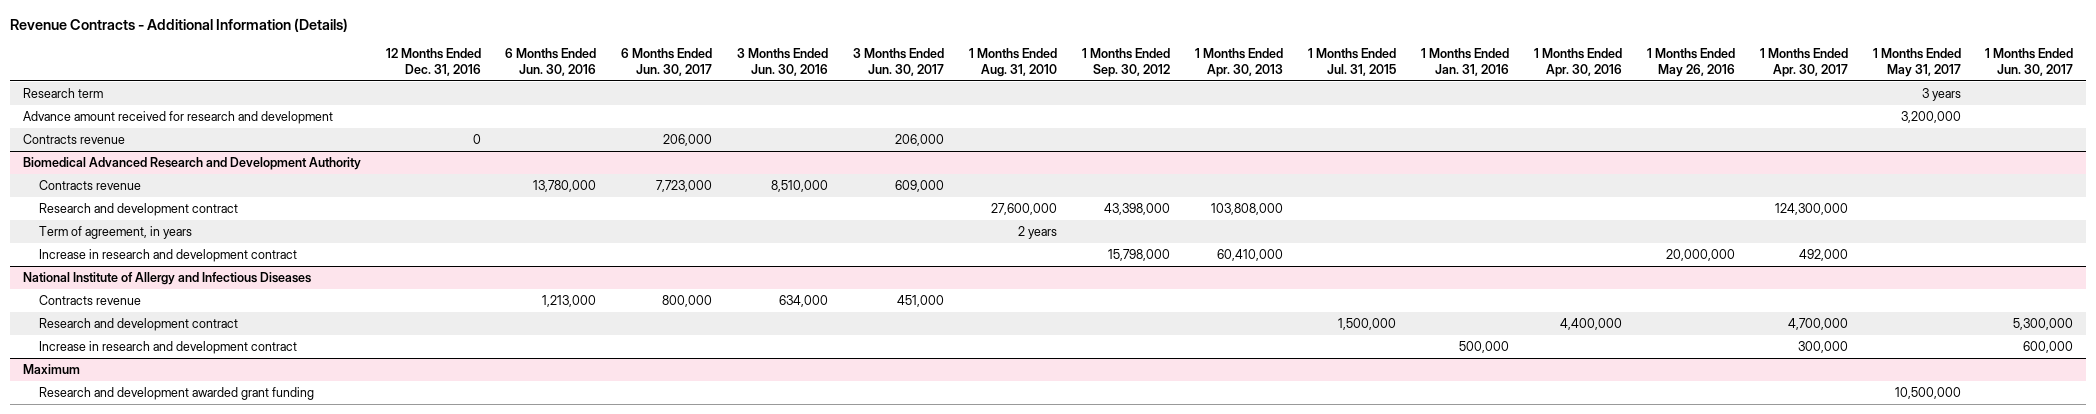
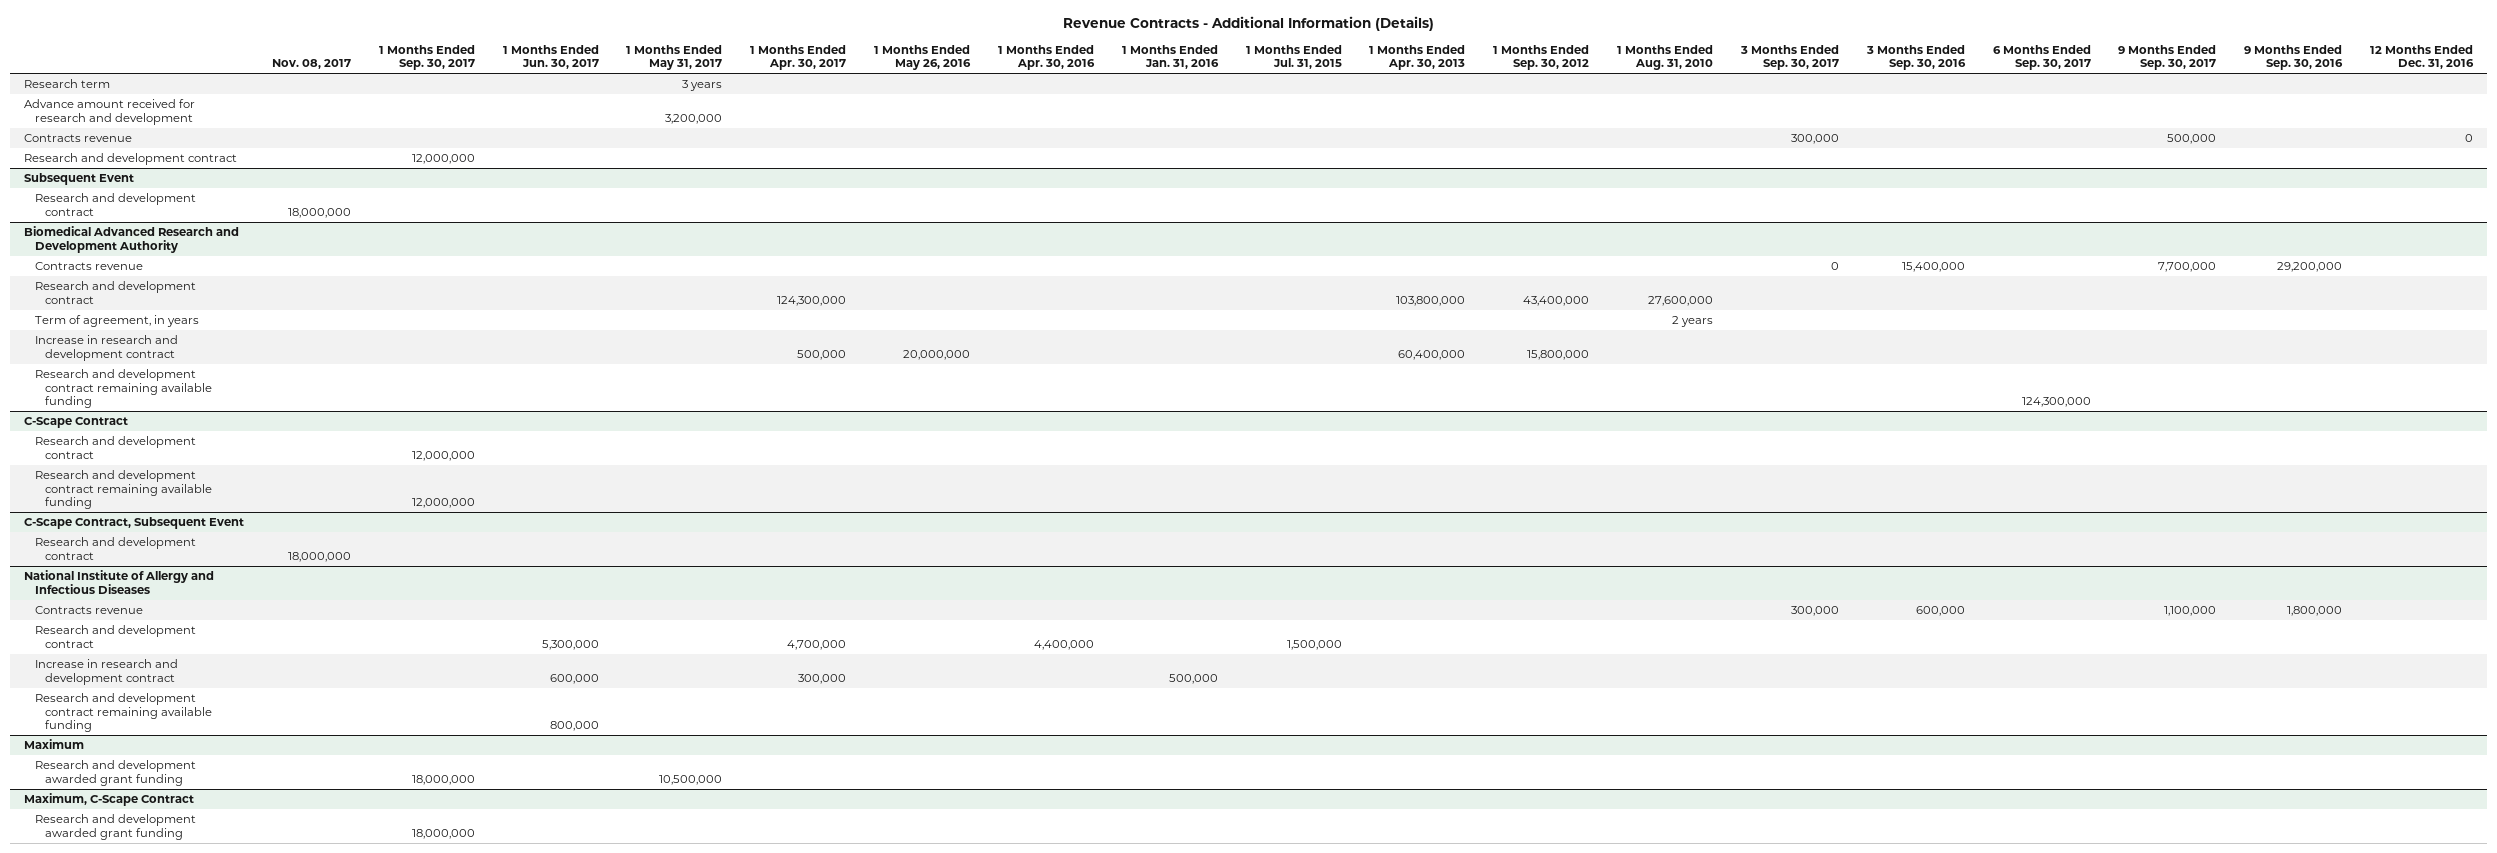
[505,48,597,76] 6 Months Ended Jun. 30, 2016 -> none
[621,48,713,76] 6 Months Ended Jun. 30, 2017 -> none
[737,48,829,76] 3 Months Ended Jun. 30, 2016 -> none
[853,48,945,76] 3 Months Ended Jun. 30, 2017 -> none
none -> [271,59,351,70] Nov. 08, 2017
none -> [378,44,475,71] 1 Months Ended Sep. 30, 2017
none -> [1739,44,1839,71] 3 Months Ended Sep. 30, 2017
none -> [1865,44,1966,71] 3 Months Ended Sep. 30, 2016
none -> [1992,44,2091,71] 6 Months Ended Sep. 30, 2017
none -> [2118,44,2217,71] 9 Months Ended Sep. 30, 2017
none -> [2244,44,2344,71] 9 Months Ended Sep. 30, 2016
none -> [24,153,238,166] Research and development contract
none -> [24,173,135,186] Subsequent Event
none -> [34,193,196,216] Research and development contract
[1104,202,1171,215] 43,398,000 -> [1523,295,1590,306] 43,400,000
[1210,202,1283,215] 103,808,000 -> [1396,295,1466,306] 103,800,000
[1108,248,1171,261] 15,798,000 -> [1527,349,1590,360] 15,800,000
[1216,248,1283,261] 60,410,000 -> [1398,349,1466,360] 60,400,000
[1798,248,1848,261] 492,000 -> [797,349,847,360] 500,000
none -> [34,369,213,409] Research and development contract remaining available funding
none -> [24,417,129,429] C-Scape Contract
none -> [34,436,196,459] Research and development contract
none -> [34,470,213,510] Research and development contract remaining available funding
none -> [24,517,245,530] C-Scape Contract, Subsequent Event
none -> [34,537,196,560] Research and development contract
none -> [34,693,213,733] Research and development contract remaining available funding
none -> [24,793,195,807] Maximum, C-Scape Contract
none -> [34,814,196,840] Research and development awarded grant funding

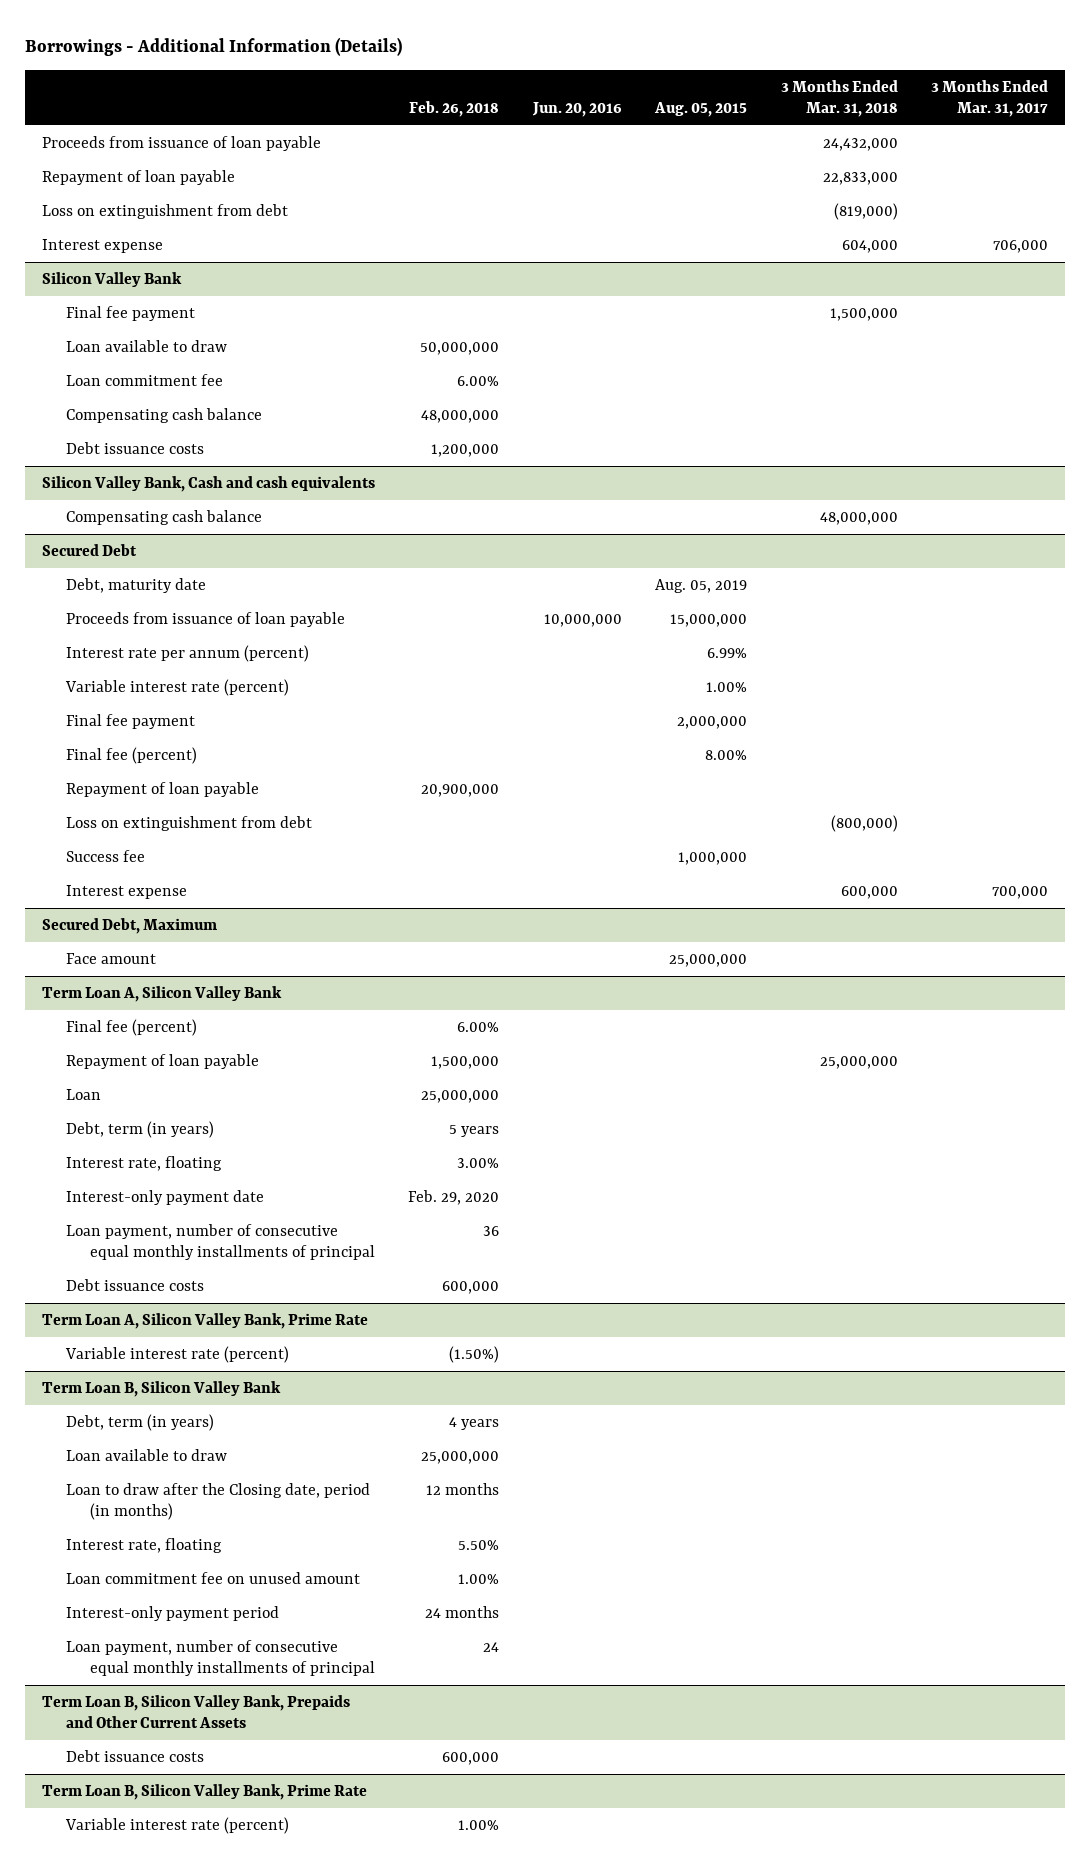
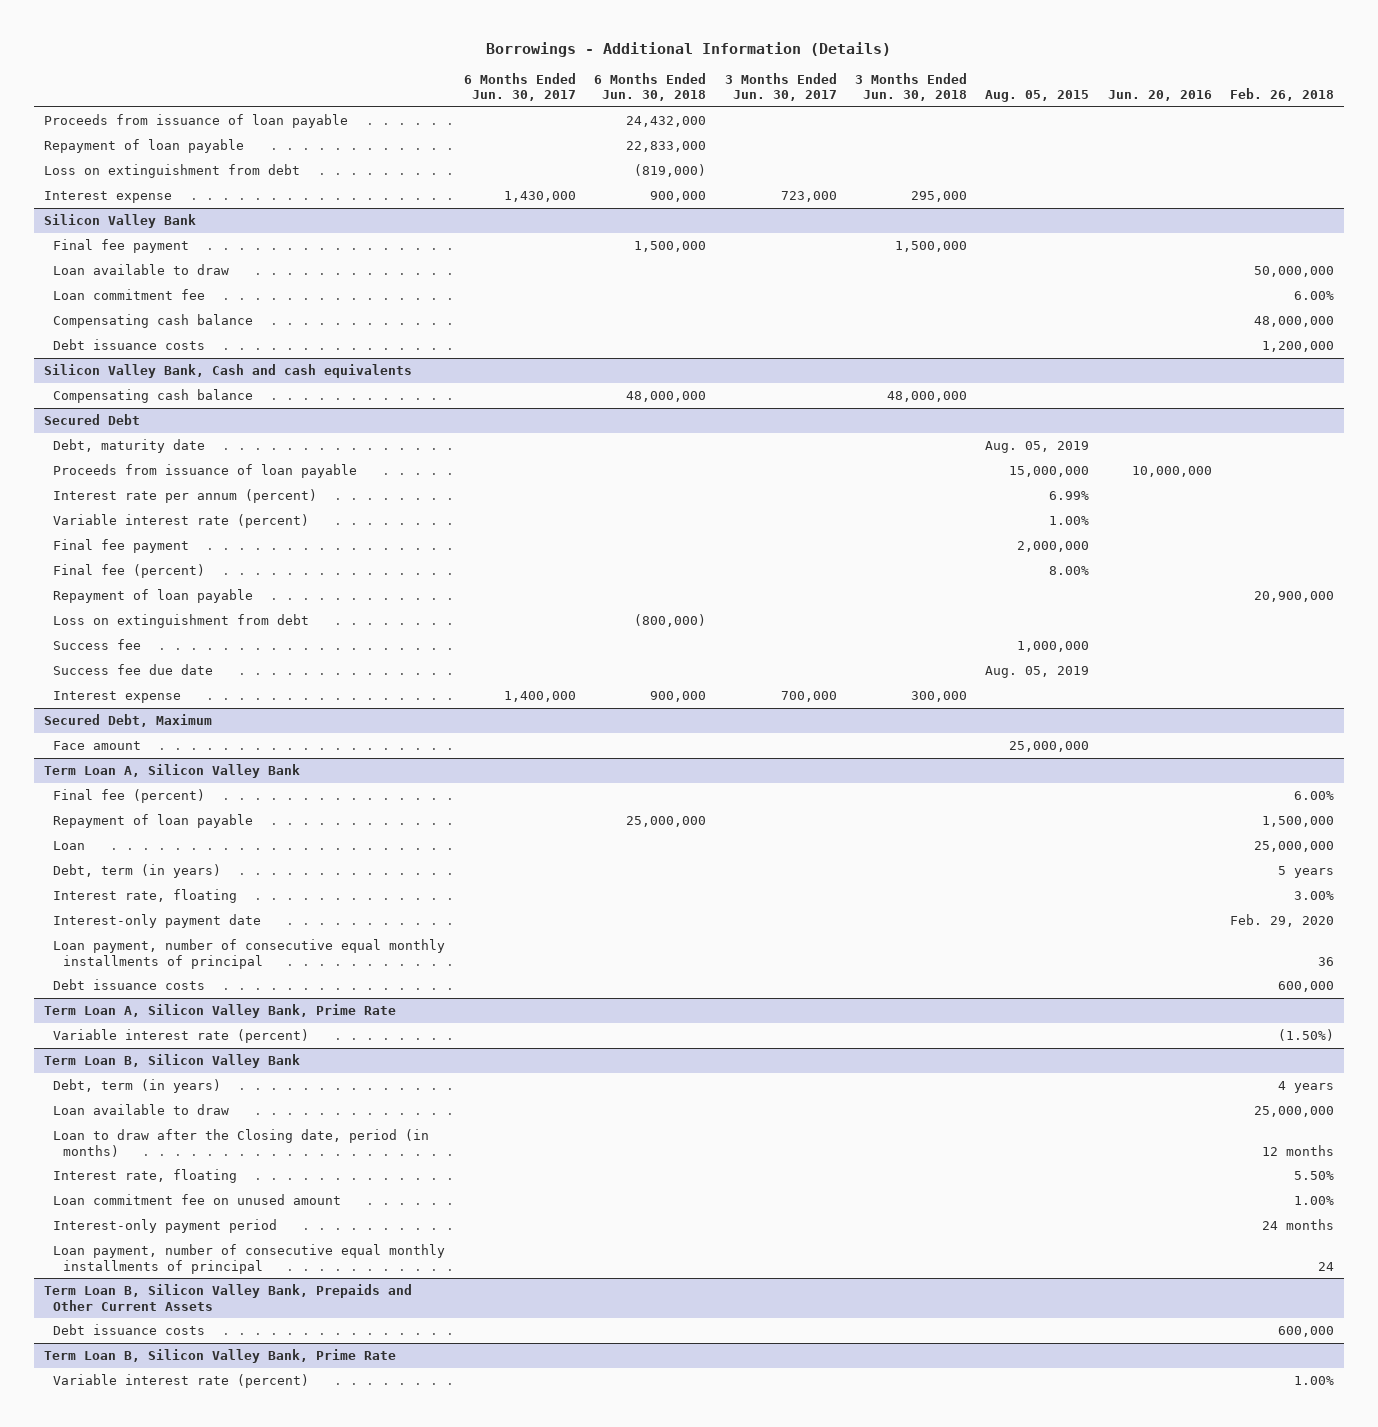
[780,79,898,117] 3 Months Ended Mar. 31, 2018 -> none
[930,79,1048,117] 3 Months Ended Mar. 31, 2017 -> none
none -> [463,72,576,102] 6 Months Ended Jun. 30, 2017
none -> [594,72,707,102] 6 Months Ended Jun. 30, 2018
none -> [724,72,837,102] 3 Months Ended Jun. 30, 2017
none -> [854,72,967,102] 3 Months Ended Jun. 30, 2018
none -> [53,663,214,675] Success fee due date

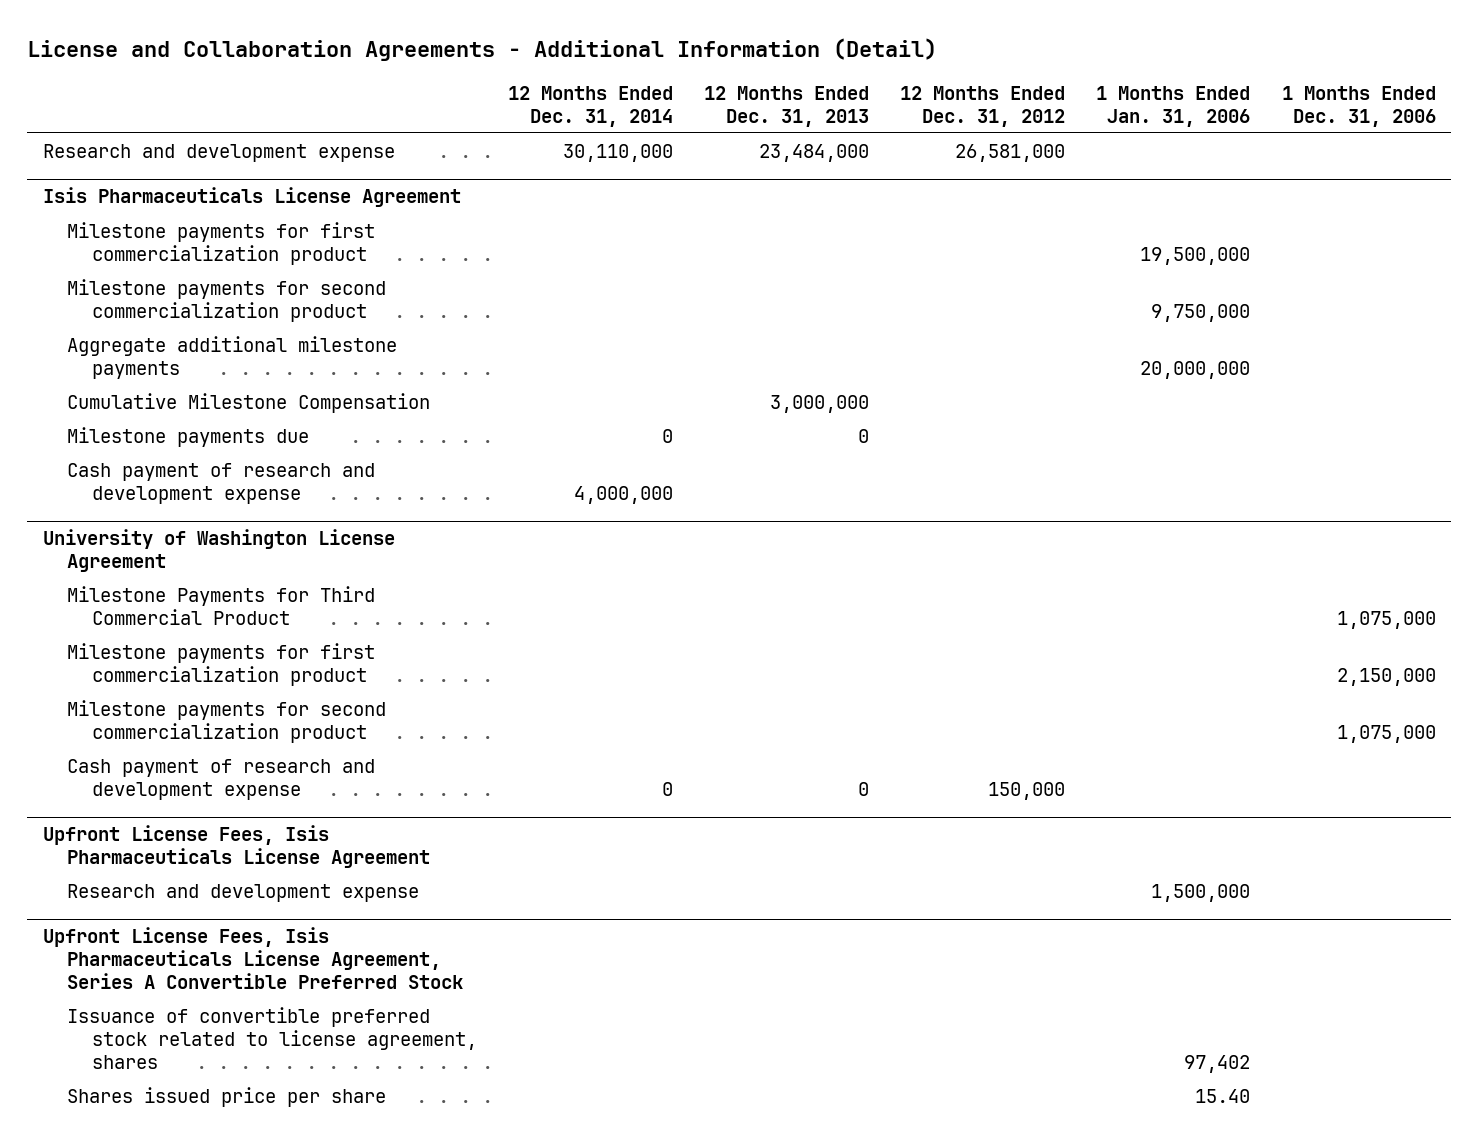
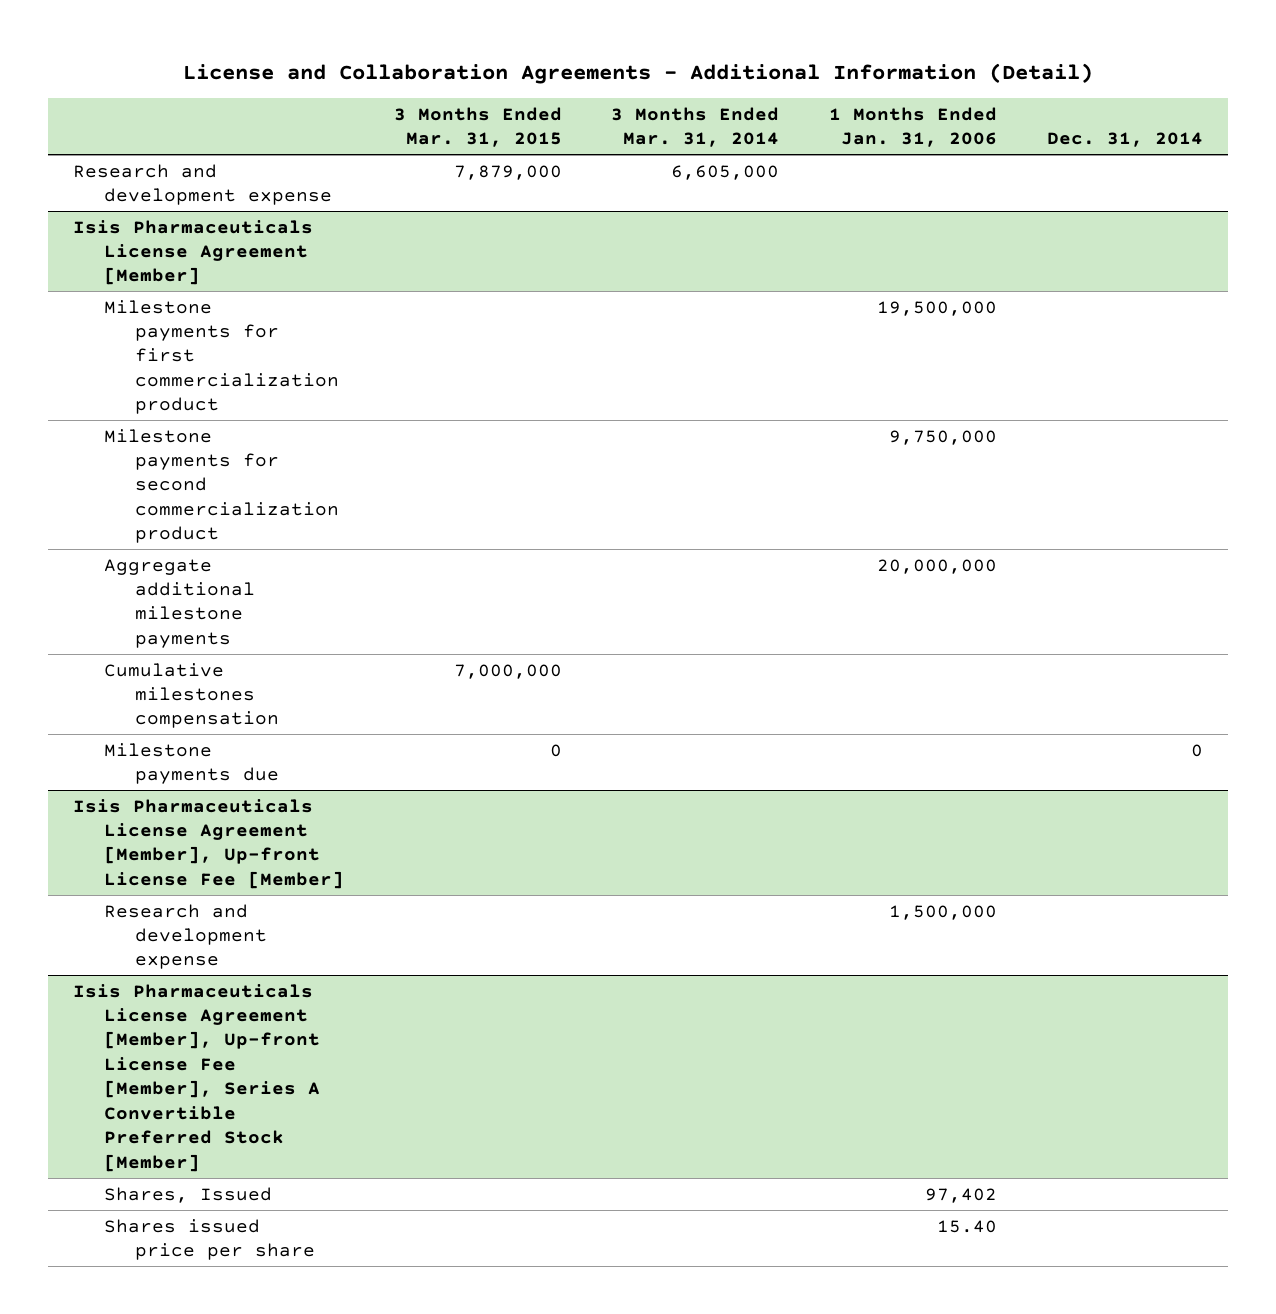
[508,85,674,127] 12 Months Ended Dec. 31, 2014 -> none
[704,85,870,127] 12 Months Ended Dec. 31, 2013 -> none
[900,85,1066,127] 12 Months Ended Dec. 31, 2012 -> none
[1281,85,1436,127] 1 Months Ended Dec. 31, 2006 -> none
none -> [393,106,562,148] 3 Months Ended Mar. 31, 2015
none -> [611,106,780,148] 3 Months Ended Mar. 31, 2014
none -> [1046,132,1203,148] Dec. 31, 2014
[42,187,461,208] Isis Pharmaceuticals License Agreement -> [73,219,314,286] Isis Pharmaceuticals License Agreement [Member]
[67,393,431,414] Cumulative Milestone Compensation -> [103,662,279,729] Cumulative milestones compensation
[67,463,376,504] Cash payment of research and development expense -> none
[42,529,395,573] University of Washington License Agreement -> none
[67,586,376,625] Milestone Payments for Third Commercial Product -> none
[67,643,376,686] Milestone payments for first commercialization product -> none
[67,700,387,743] Milestone payments for second commercialization product -> none
[67,759,376,800] Cash payment of research and development expense -> none
[42,825,431,869] Upfront License Fees, Isis Pharmaceuticals License Agreement -> [73,798,344,889] Isis Pharmaceuticals License Agreement [Member], Up-front License Fee [Member]
[42,927,464,989] Upfront License Fees, Isis Pharmaceuticals License Agreement, Series A Convertible Preferred Stock -> [73,983,320,1172] Isis Pharmaceuticals License Agreement [Member], Up-front License Fee [Member], Series A Convertible Preferred Stock [Member]
[67,1007,478,1069] Issuance of convertible preferred stock related to license agreement, shares -> [103,1186,272,1203] Shares, Issued

